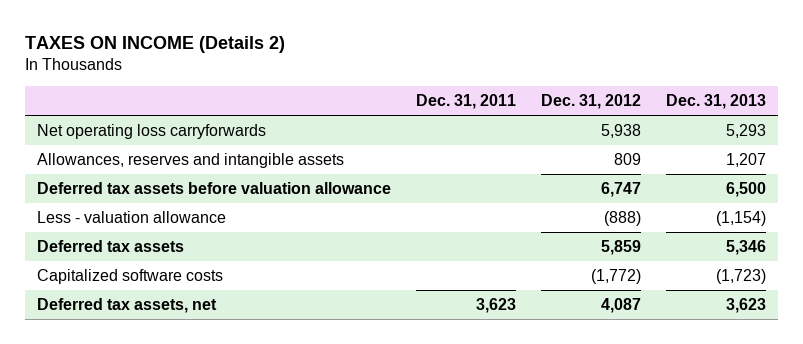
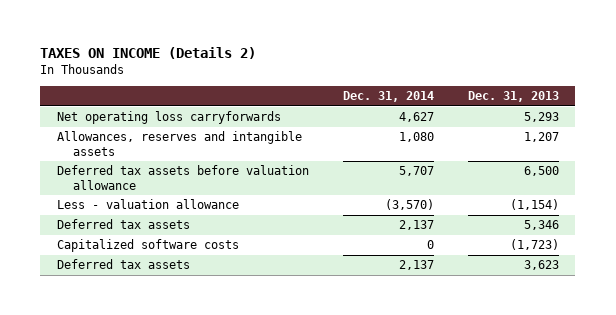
[415,94,516,110] Dec. 31, 2011 -> none
[540,94,641,110] Dec. 31, 2012 -> none
none -> [342,90,434,102] Dec. 31, 2014
[36,298,217,314] Deferred tax assets, net -> [57,259,191,270] Deferred tax assets

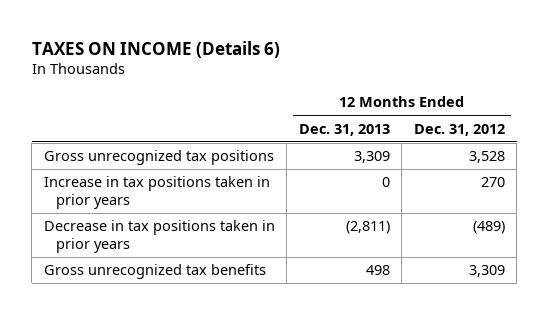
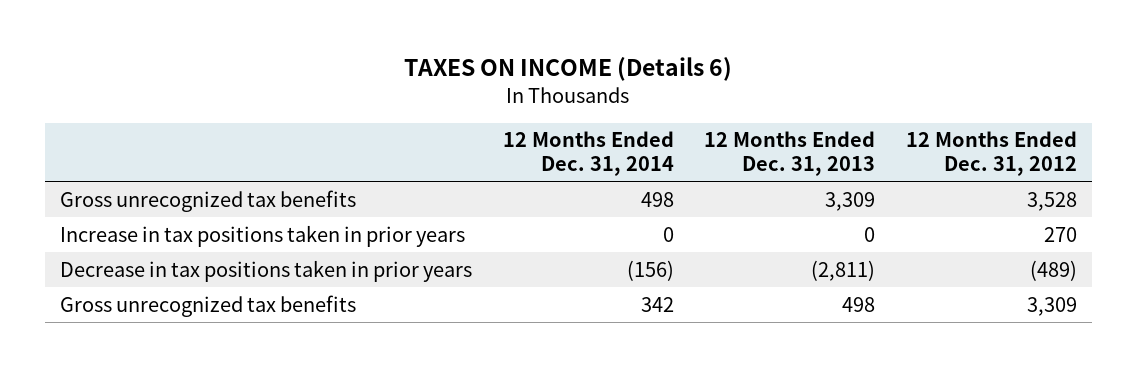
none -> [502,131,674,177] 12 Months Ended Dec. 31, 2014
[43,150,274,166] Gross unrecognized tax positions -> [60,189,357,212] Gross unrecognized tax benefits

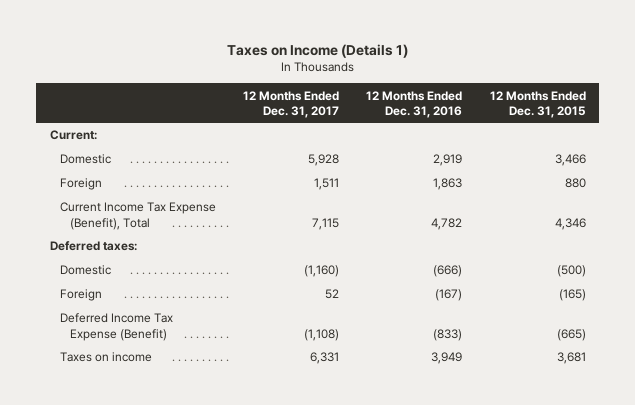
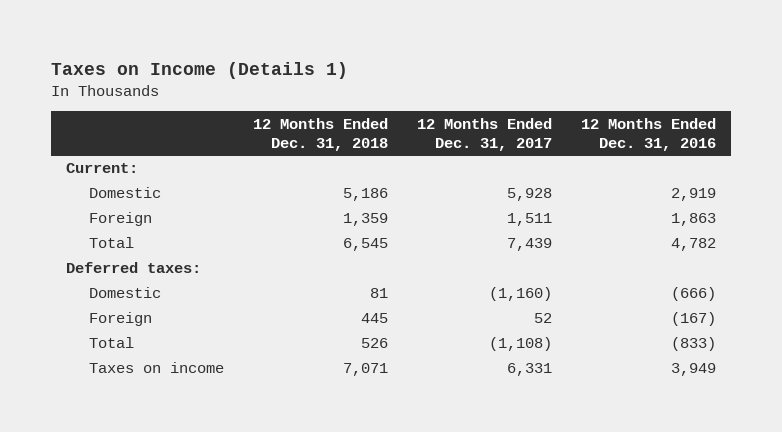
[489,90,586,118] 12 Months Ended Dec. 31, 2015 -> none
none -> [253,117,389,152] 12 Months Ended Dec. 31, 2018
[59,202,216,230] Current Income Tax Expense (Benefit), Total -> none
none -> [88,237,134,249] Total
[59,313,173,341] Deferred Income Tax Expense (Benefit) -> [88,337,134,349] Total

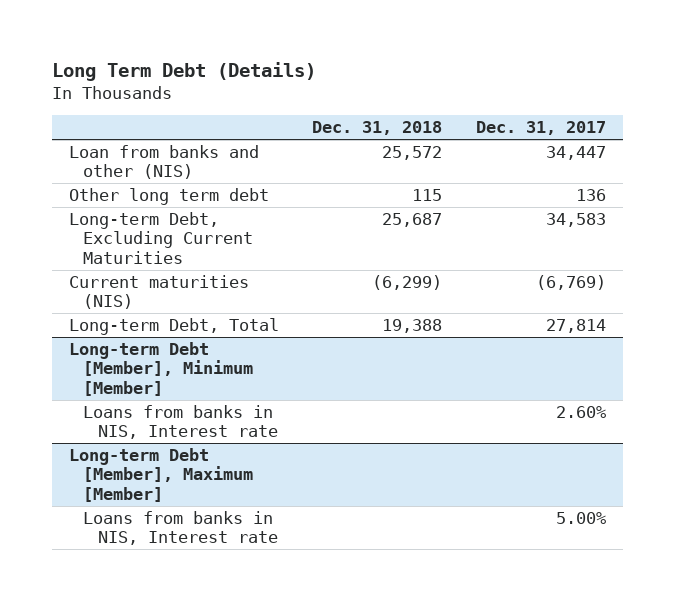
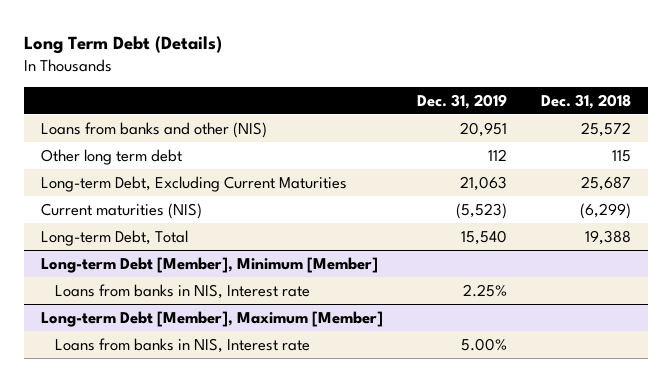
[476,121,607,136] Dec. 31, 2017 -> none
none -> [416,93,507,109] Dec. 31, 2019
[68,144,259,180] Loan from banks and other (NIS) -> [40,121,267,138] Loans from banks and other (NIS)

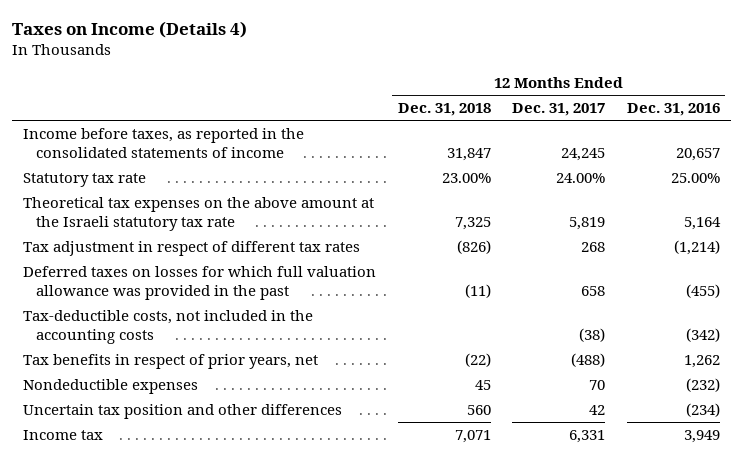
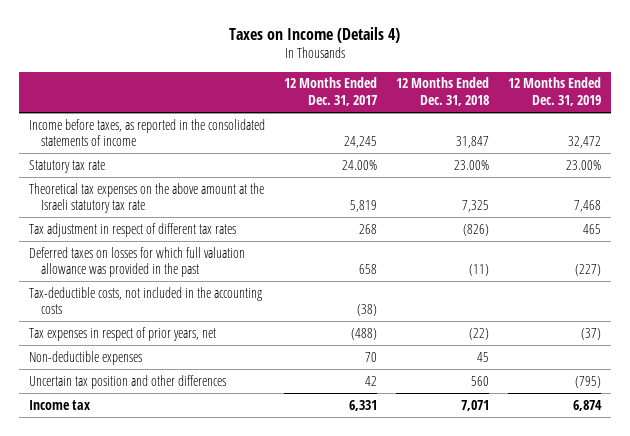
[627,102,721,116] Dec. 31, 2016 -> none
none -> [508,77,602,107] 12 Months Ended Dec. 31, 2019
[22,353,318,369] Tax benefits in respect of prior years, net -> [28,326,216,341] Tax expenses in respect of prior years, net
[22,378,198,394] Nondeductible expenses -> [28,350,142,365] Non-deductible expenses

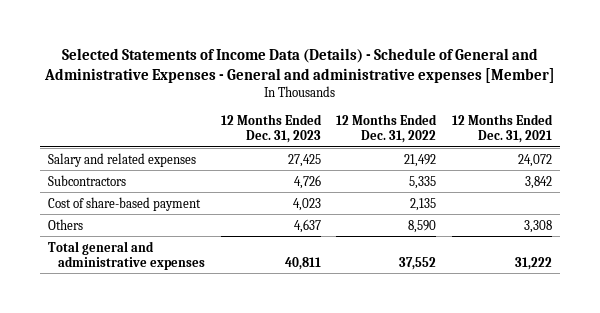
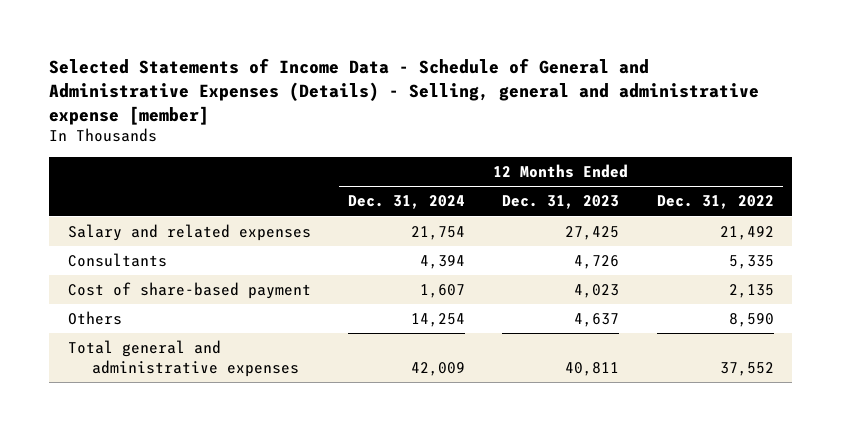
[44,47,556,83] Selected Statements of Income Data (Details) - Schedule of General and Administrative Expenses - General and administrative expenses [Member] -> [49,57,760,125] Selected Statements of Income Data - Schedule of General and Administrative Expenses (Details) - Selling, general and administrative expense [member]
[452,113,554,143] 12 Months Ended Dec. 31, 2021 -> none
none -> [347,195,465,210] Dec. 31, 2024
[47,174,126,186] Subcontractors -> [67,253,167,268] Consultants

